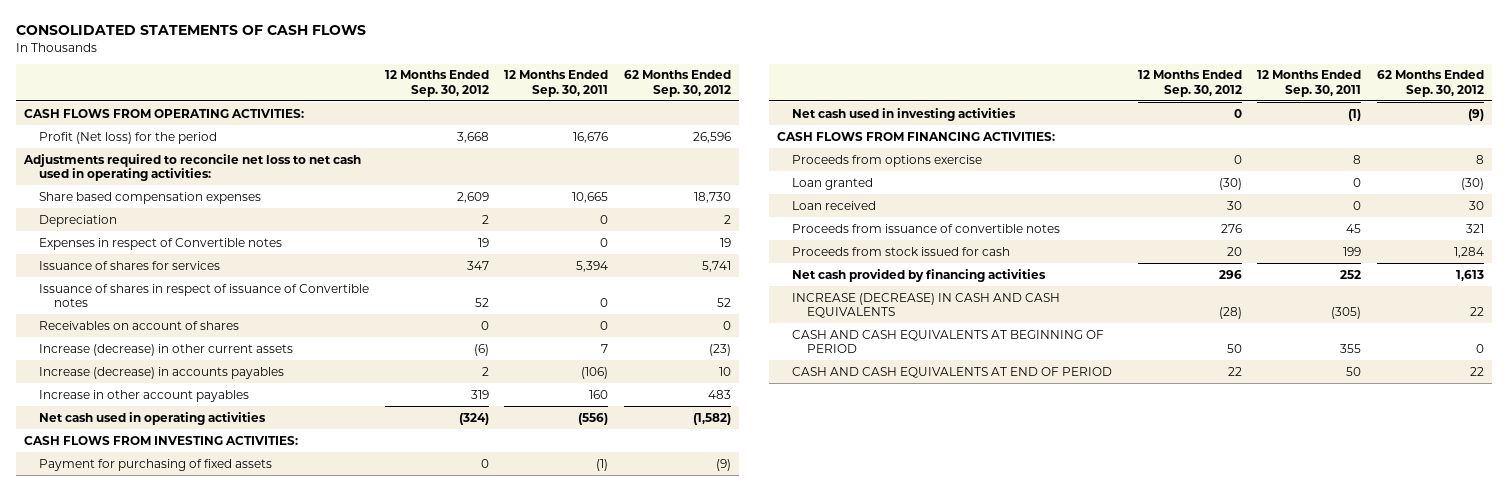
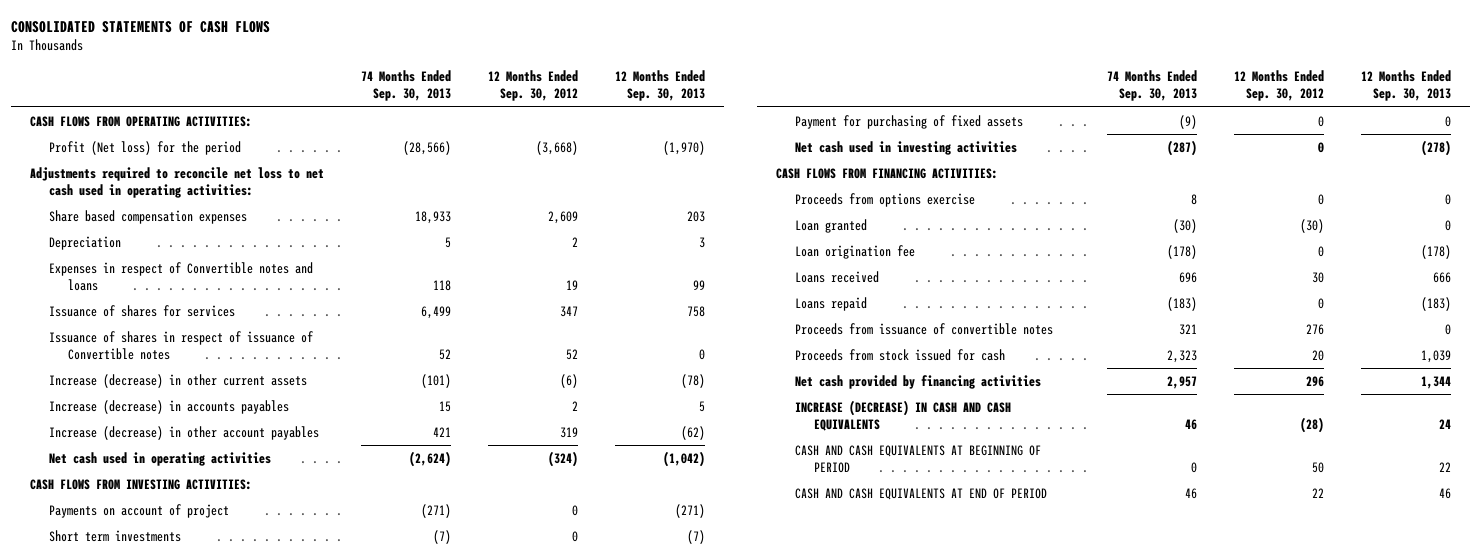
[504,70,609,97] 12 Months Ended Sep. 30, 2011 -> none
[624,70,732,97] 62 Months Ended Sep. 30, 2012 -> none
none -> [361,70,452,102] 74 Months Ended Sep. 30, 2013
none -> [615,70,706,102] 12 Months Ended Sep. 30, 2013
[456,131,489,143] 3,668 -> [536,140,579,155] (3,668)
[38,237,282,250] Expenses in respect of Convertible notes -> [49,261,314,291] Expenses in respect of Convertible notes and loans
[38,320,239,330] Receivables on account of shares -> none
[38,389,249,402] Increase in other account payables -> [49,425,320,440] Increase (decrease) in other account payables
none -> [49,503,230,518] Payments on account of project
none -> [49,529,182,542] Short term investments
none -> [794,244,915,259] Loan origination fee
[791,200,876,210] Loan received -> [794,270,879,283] Loans received
none -> [794,296,867,311] Loans repaid

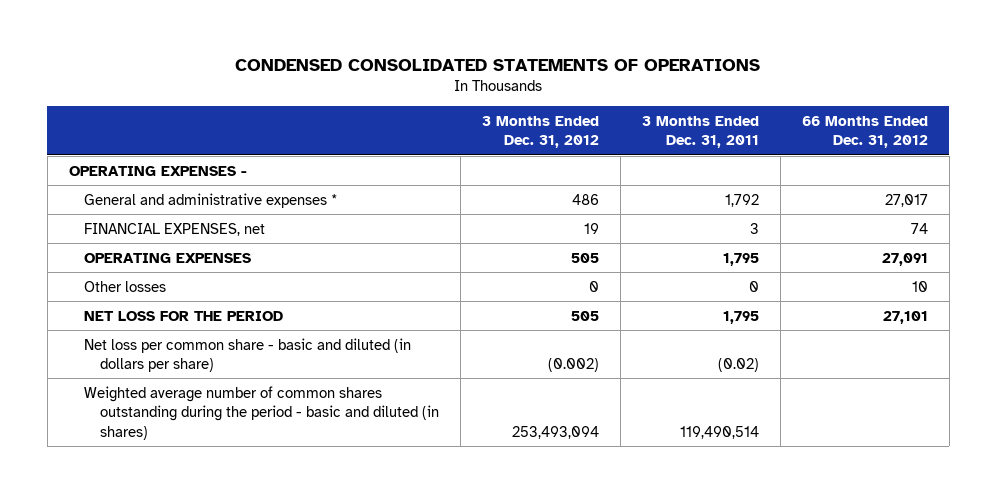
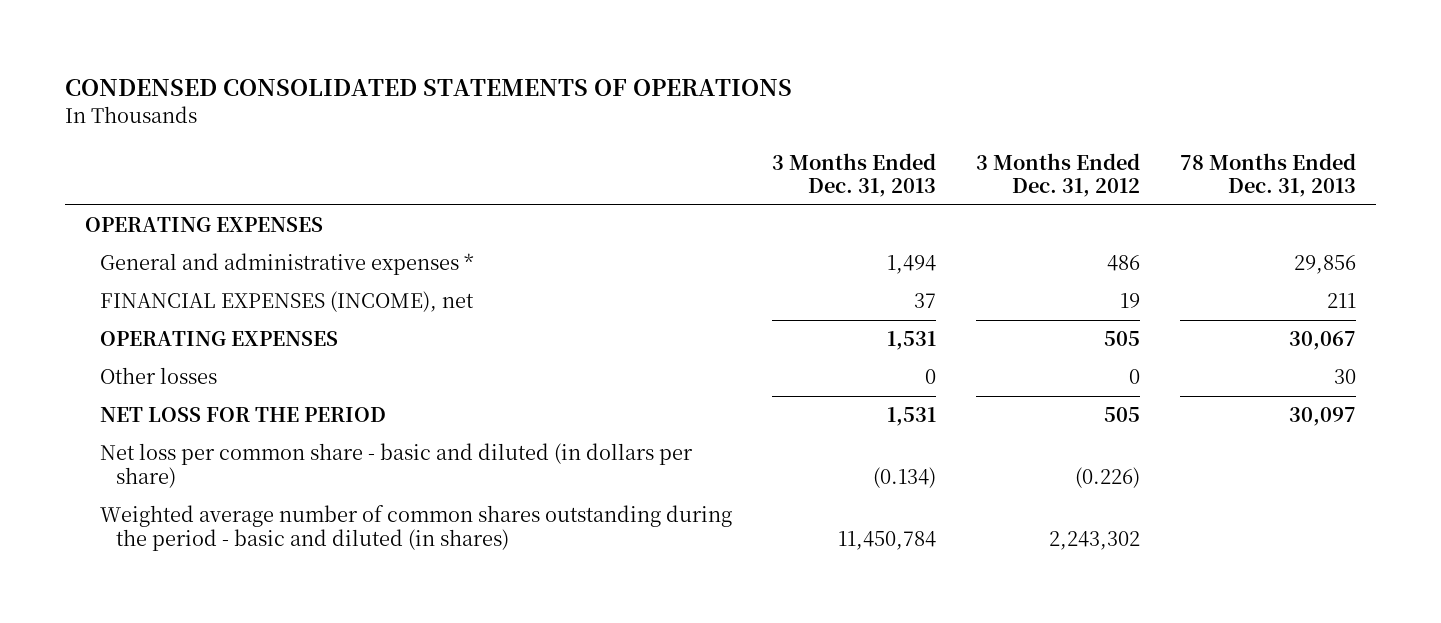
[642,115,760,149] 3 Months Ended Dec. 31, 2011 -> none
[801,115,928,149] 66 Months Ended Dec. 31, 2012 -> none
none -> [772,152,937,198] 3 Months Ended Dec. 31, 2013
none -> [1180,152,1357,198] 78 Months Ended Dec. 31, 2013
[68,165,247,176] OPERATING EXPENSES - -> [84,217,323,233] OPERATING EXPENSES
[84,222,266,236] FINANCIAL EXPENSES, net -> [100,291,475,313] FINANCIAL EXPENSES (INCOME), net
[548,358,600,373] (0.002) -> [1075,466,1141,488] (0.226)
[512,425,600,439] 253,493,094 -> [1049,530,1141,550] 2,243,302

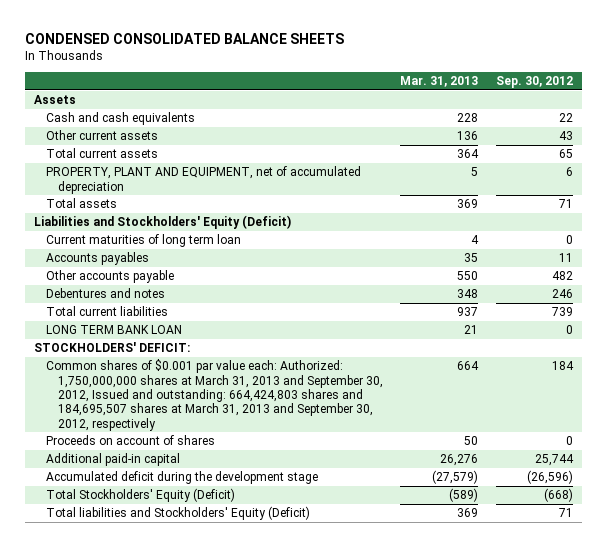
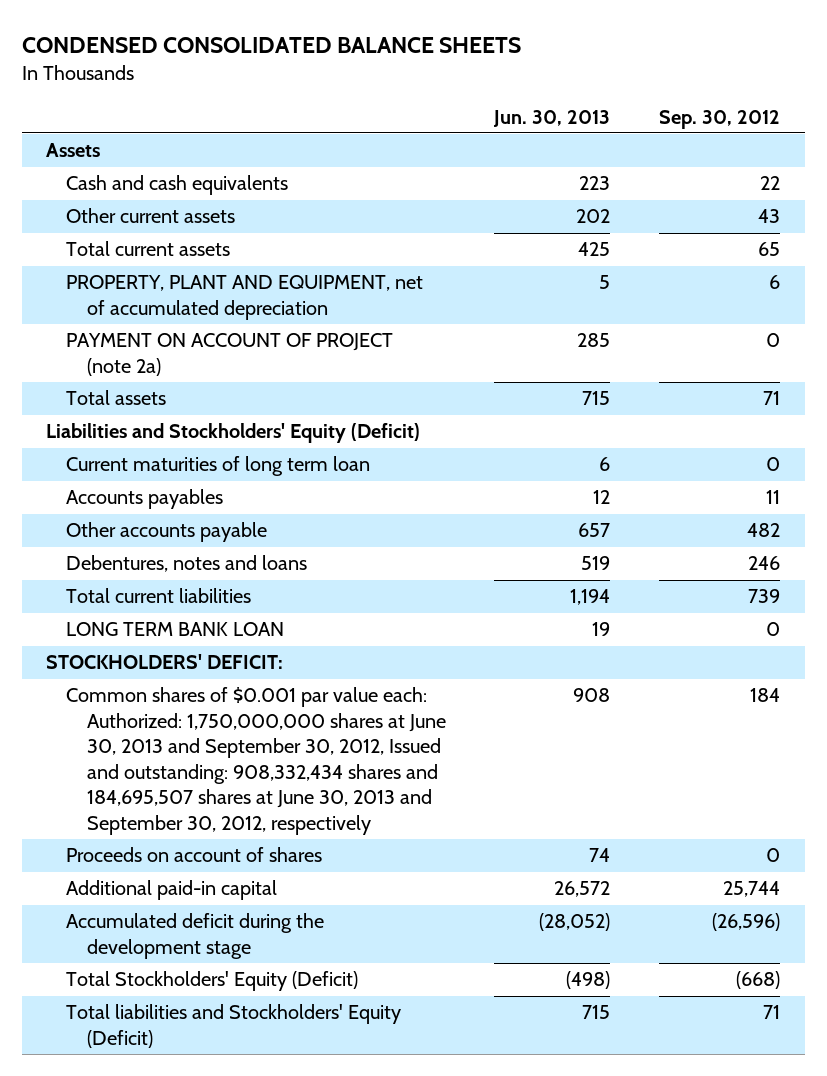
[400,76,479,88] Mar. 31, 2013 -> none
none -> [493,109,611,127] Jun. 30, 2013
none -> [66,333,394,376] PAYMENT ON ACCOUNT OF PROJECT (note 2a)
[45,288,165,299] Debentures and notes -> [66,555,308,573] Debentures, notes and loans
[45,359,383,431] Common shares of $0.001 par value each: Authorized: 1,750,000,000 shares at March 31, 2013 and September 30, 2012, Issued and outstanding: 664,424,803 shares and 184,695,507 shares at March 31, 2013 and September 30, 2012, respectively -> [66,687,446,835] Common shares of $0.001 par value each: Authorized: 1,750,000,000 shares at June 30, 2013 and September 30, 2012, Issued and outstanding: 908,332,434 shares and 184,695,507 shares at June 30, 2013 and September 30, 2012, respectively

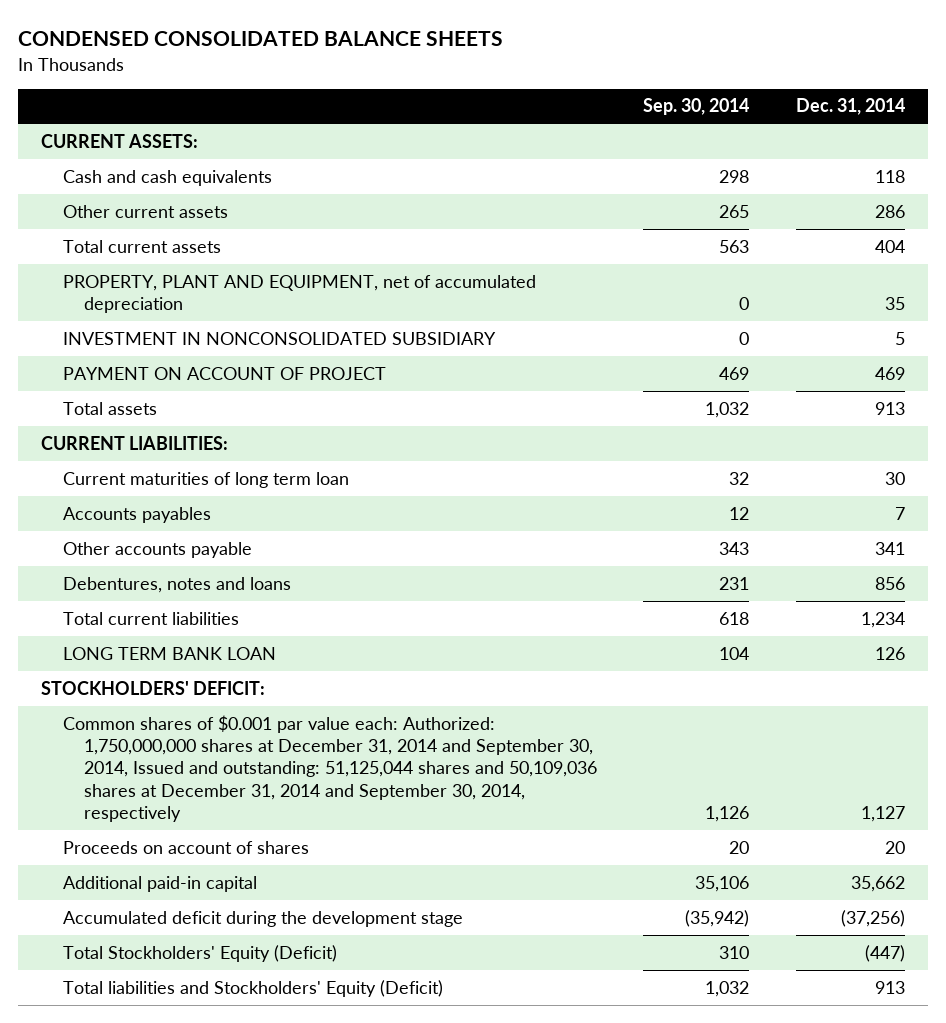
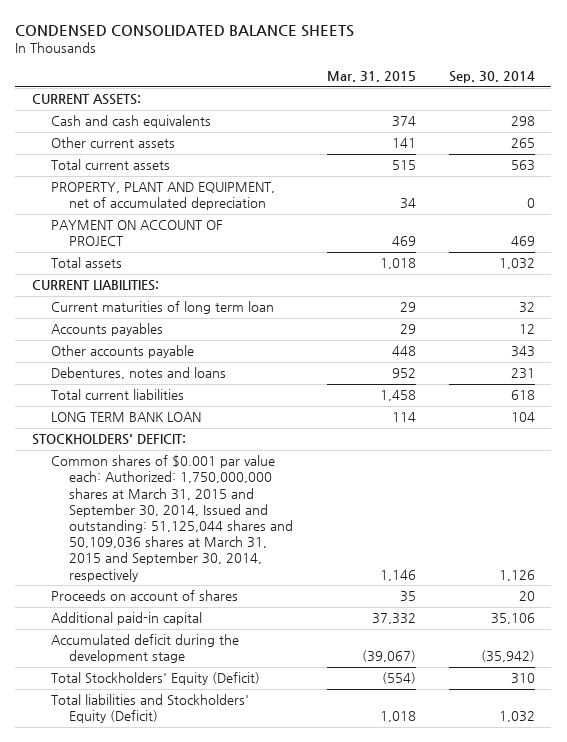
[795,98,905,116] Dec. 31, 2014 -> none
none -> [326,71,416,83] Mar. 31, 2015
[62,331,496,345] INVESTMENT IN NONCONSOLIDATED SUBSIDIARY -> none
[62,714,598,822] Common shares of $0.001 par value each: Authorized: 1,750,000,000 shares at December 31, 2014 and September 30, 2014, Issued and outstanding: 51,125,044 shares and 50,109,036 shares at December 31, 2014 and September 30, 2014, respectively -> [50,455,294,582] Common shares of $0.001 par value each: Authorized: 1,750,000,000 shares at March 31, 2015 and September 30, 2014, Issued and outstanding: 51,125,044 shares and 50,109,036 shares at March 31, 2015 and September 30, 2014, respectively

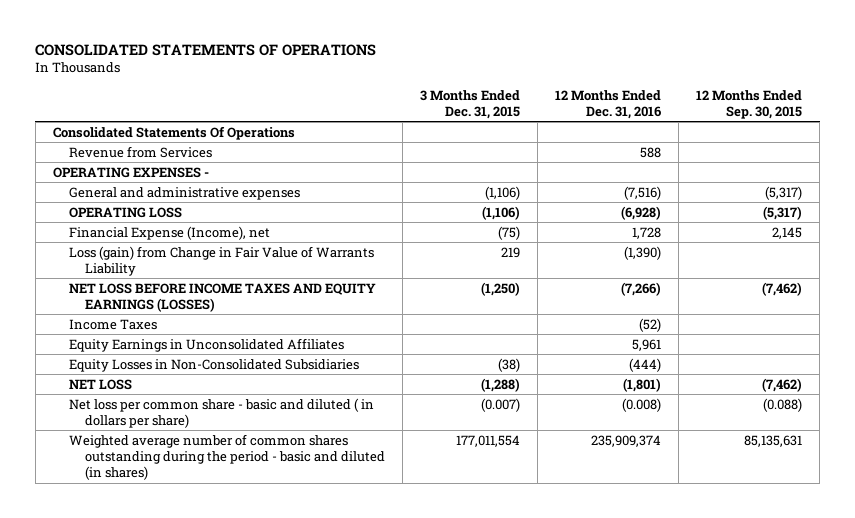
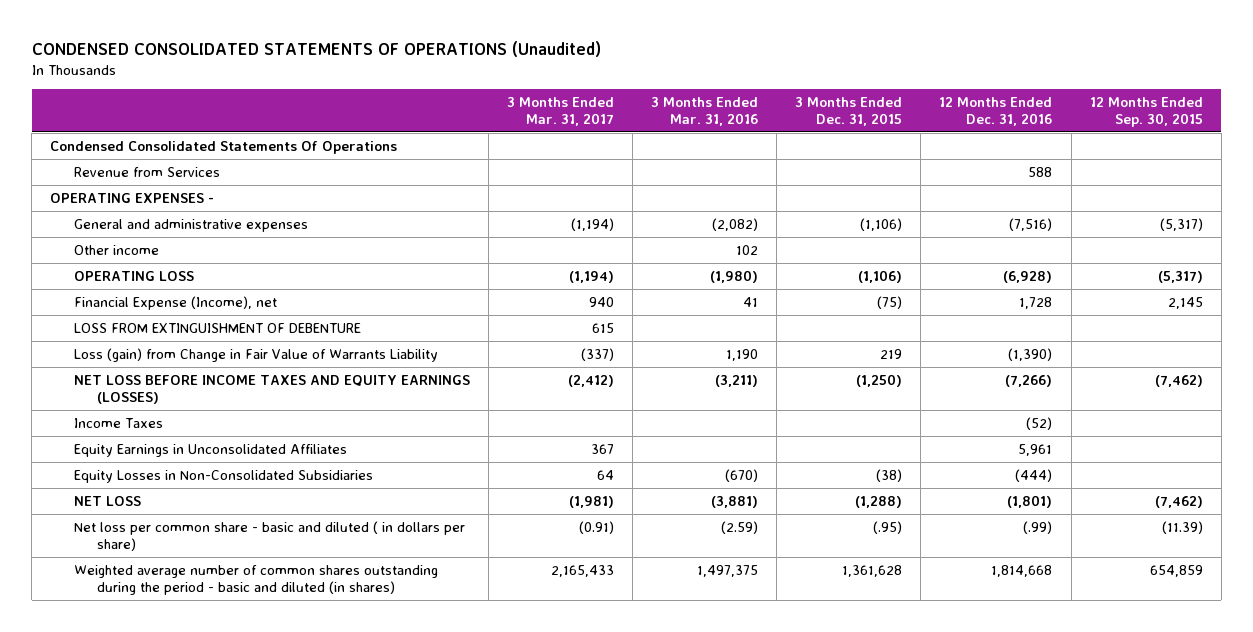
[35,43,377,56] CONSOLIDATED STATEMENTS OF OPERATIONS -> [31,40,601,57] CONDENSED CONSOLIDATED STATEMENTS OF OPERATIONS (Unaudited)
none -> [506,96,614,127] 3 Months Ended Mar. 31, 2017
none -> [651,96,759,127] 3 Months Ended Mar. 31, 2016
[52,125,295,140] Consolidated Statements Of Operations -> [50,140,398,154] Condensed Consolidated Statements Of Operations
none -> [73,244,159,255] Other income
none -> [73,322,361,333] LOSS FROM EXTINGUISHMENT OF DEBENTURE
[480,397,520,412] (0.007) -> [873,520,903,534] (.95)
[622,397,662,412] (0.008) -> [1023,520,1053,534] (.99)
[763,397,803,412] (0.088) -> [1161,520,1203,534] (11.39)
[455,434,520,447] 177,011,554 -> [842,564,903,577] 1,361,628
[591,434,662,447] 235,909,374 -> [991,564,1053,577] 1,814,668
[744,434,803,447] 85,135,631 -> [1149,564,1203,577] 654,859

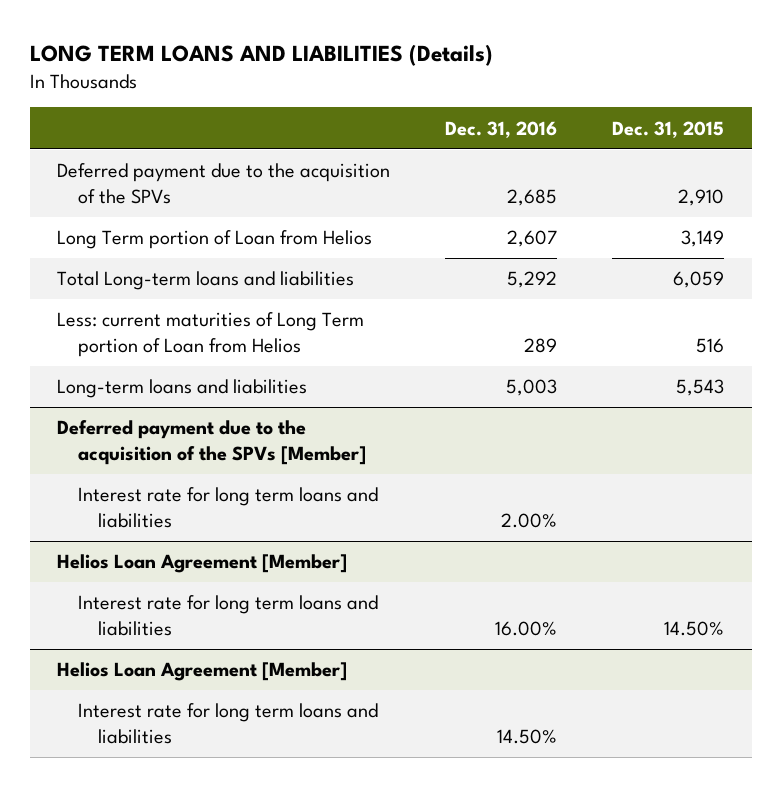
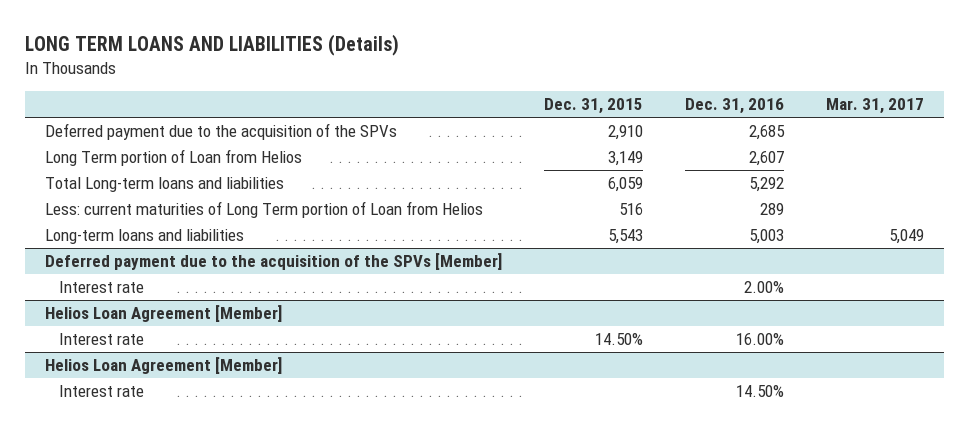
none -> [825,98,924,115] Mar. 31, 2017
[77,487,378,528] Interest rate for long term loans and liabilities -> [58,280,144,293] Interest rate
[77,595,378,636] Interest rate for long term loans and liabilities -> [58,332,144,345] Interest rate
[77,703,378,744] Interest rate for long term loans and liabilities -> [58,384,144,397] Interest rate

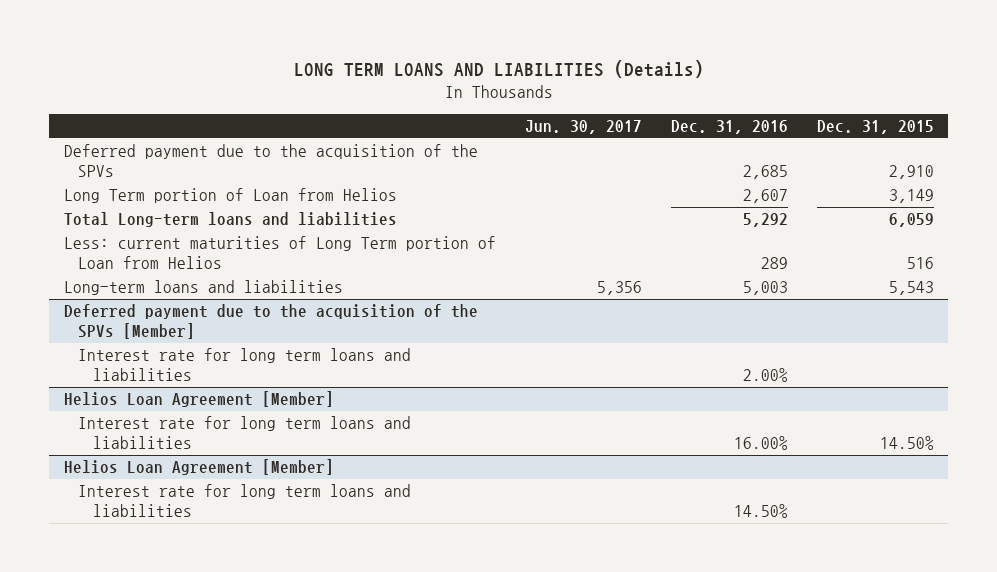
[825,98,924,115] Mar. 31, 2017 -> none
none -> [524,119,642,134] Jun. 30, 2017
[58,280,144,293] Interest rate -> [78,348,412,381] Interest rate for long term loans and liabilities
[58,332,144,345] Interest rate -> [78,416,412,449] Interest rate for long term loans and liabilities
[58,384,144,397] Interest rate -> [78,484,412,517] Interest rate for long term loans and liabilities

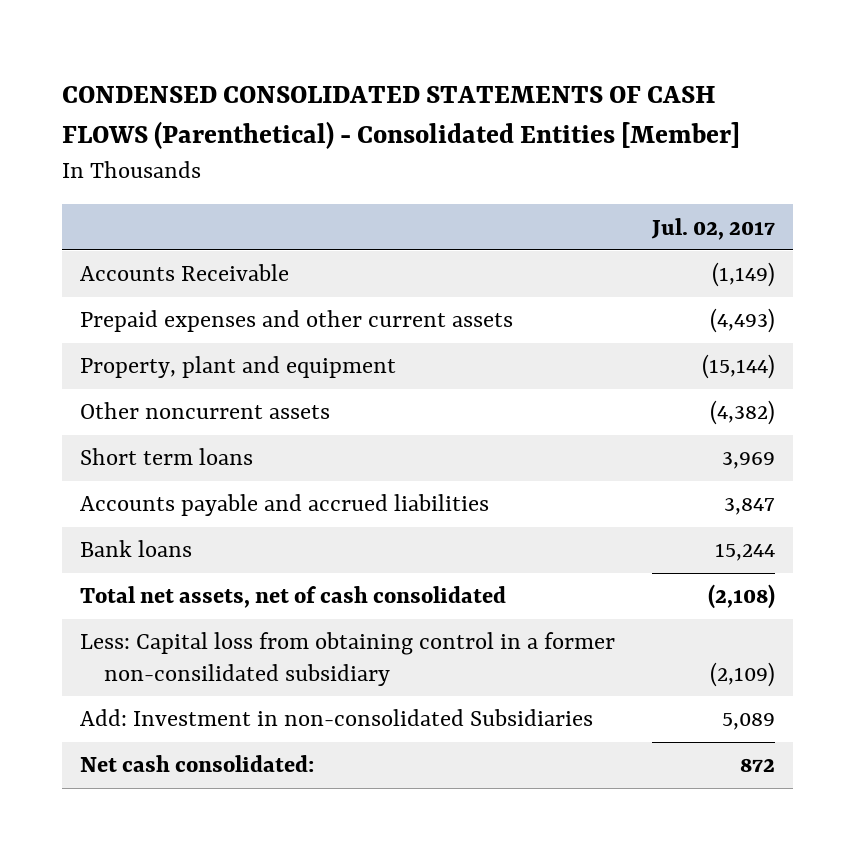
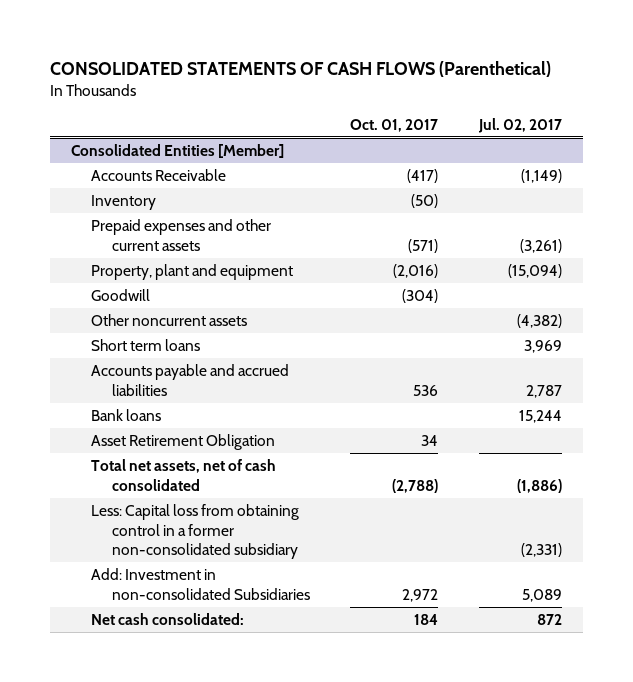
[62,85,741,150] CONDENSED CONSOLIDATED STATEMENTS OF CASH FLOWS (Parenthetical) - Consolidated Entities [Member] -> [50,60,552,77] CONSOLIDATED STATEMENTS OF CASH FLOWS (Parenthetical)
none -> [350,118,439,132] Oct. 01, 2017
none -> [70,143,284,158] Consolidated Entities [Member]
none -> [91,194,157,210] Inventory
[709,308,775,334] (4,493) -> [520,238,563,253] (3,261)
[701,354,775,380] (15,144) -> [508,263,563,278] (15,094)
none -> [91,288,151,301] Goodwill
[723,498,775,516] 3,847 -> [526,384,563,398] 2,787
none -> [91,433,276,450] Asset Retirement Obligation
[707,584,775,610] (2,108) -> [517,478,563,493] (1,886)
[80,632,616,686] Less: Capital loss from obtaining control in a former non-consilidated subsidiary -> [91,503,300,560] Less: Capital loss from obtaining control in a former non-consolidated subsidiary
[709,661,775,687] (2,109) -> [521,543,563,558] (2,331)

